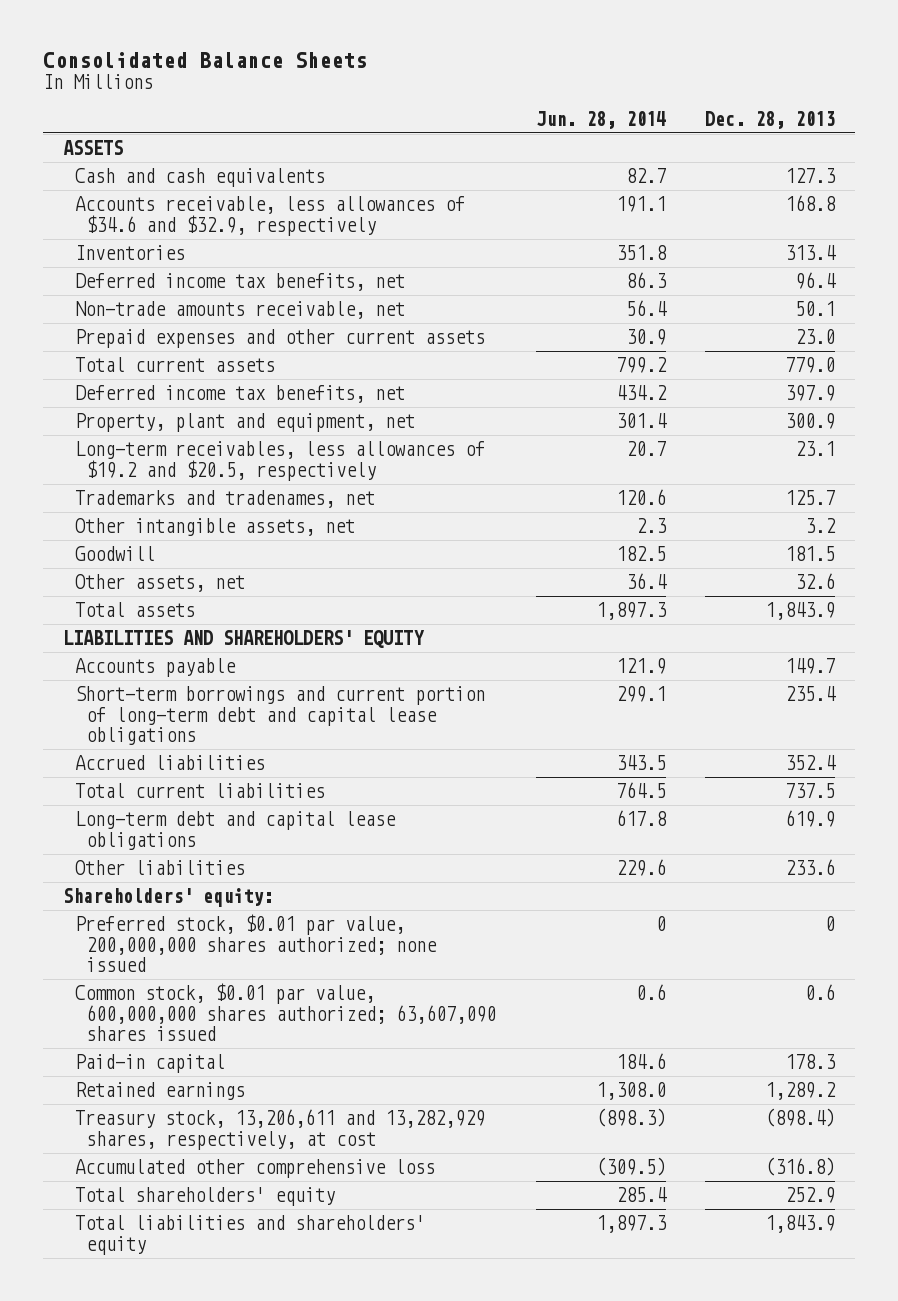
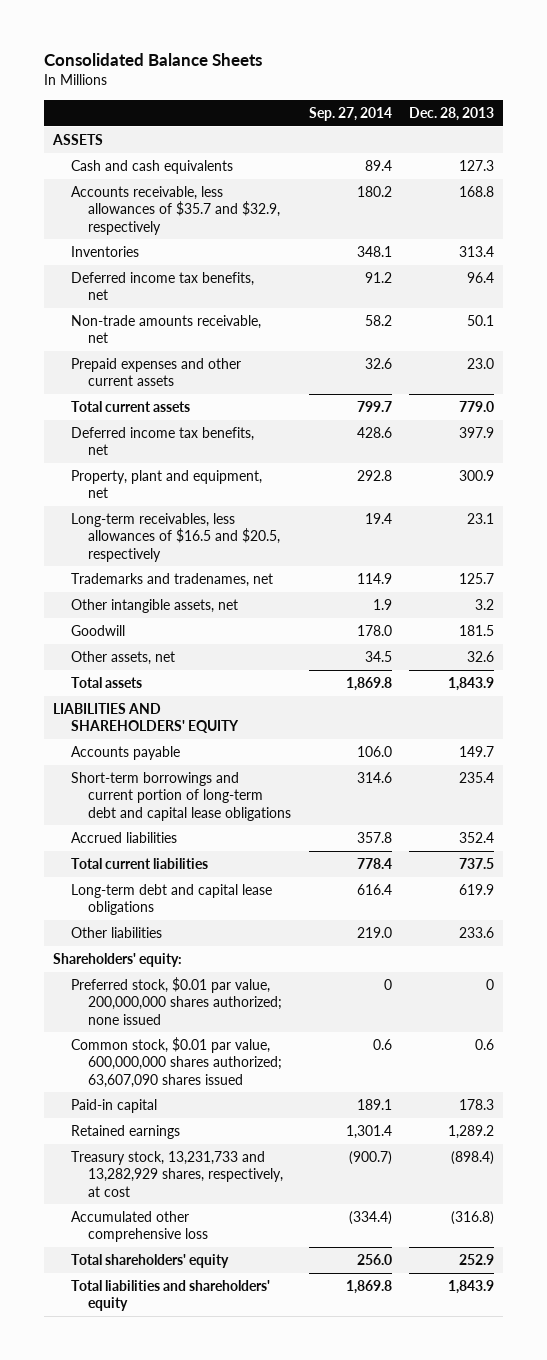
[535,110,666,129] Jun. 28, 2014 -> none
none -> [308,106,392,121] Sep. 27, 2014
[74,196,465,236] Accounts receivable, less allowances of $34.6 and $32.9, respectively -> [70,186,281,235] Accounts receivable, less allowances of $35.7 and $32.9, respectively
[74,441,485,481] Long-term receivables, less allowances of $19.2 and $20.5, respectively -> [70,513,281,562] Long-term receivables, less allowances of $16.5 and $20.5, respectively
[74,1109,485,1150] Treasury stock, 13,206,611 and 13,282,929 shares, respectively, at cost -> [70,1151,284,1197] Treasury stock, 13,231,733 and 13,282,929 shares, respectively, at cost

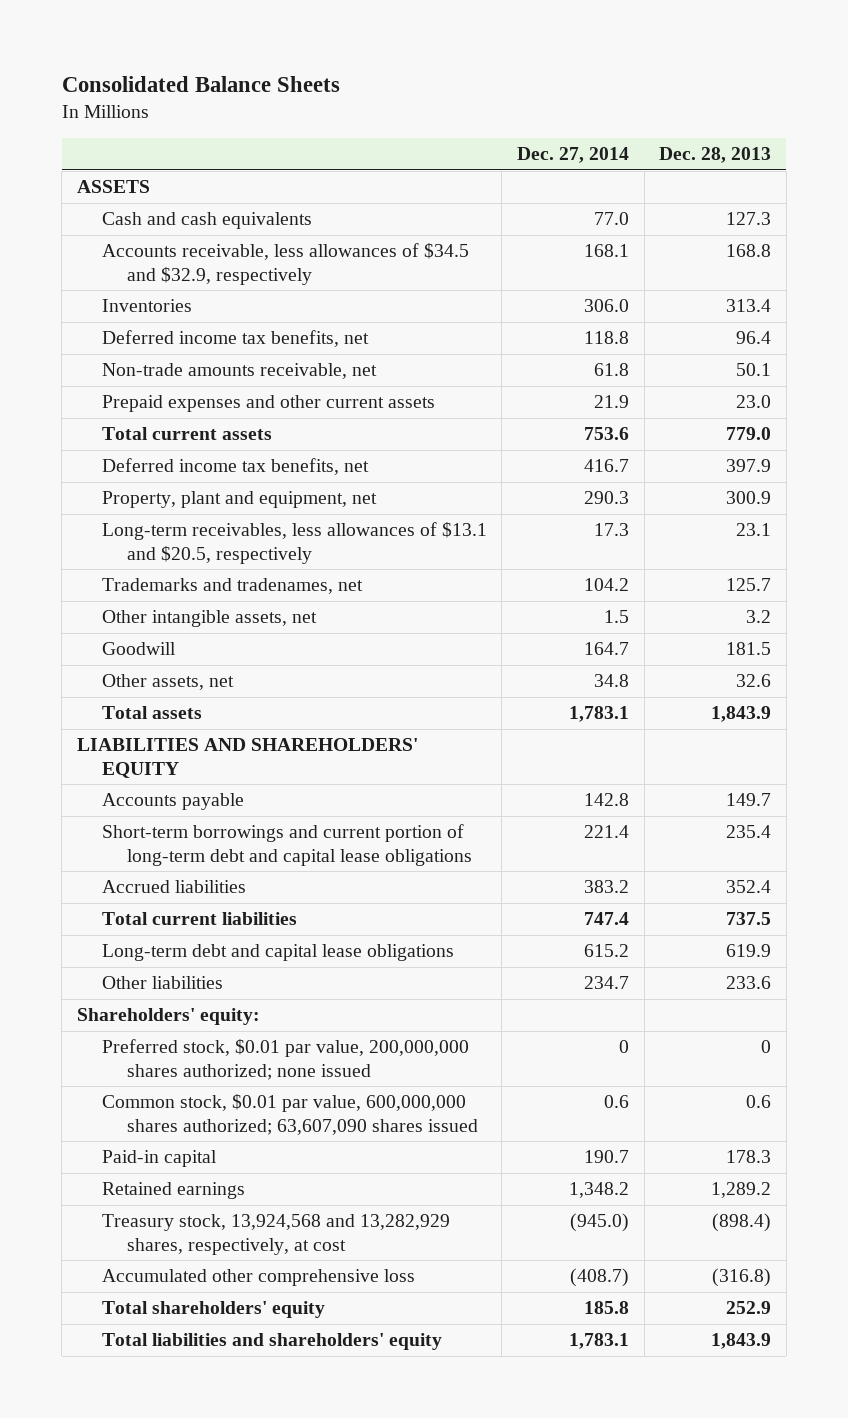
[308,106,392,121] Sep. 27, 2014 -> none
none -> [516,147,629,164] Dec. 27, 2014
[70,186,281,235] Accounts receivable, less allowances of $35.7 and $32.9, respectively -> [101,243,469,285] Accounts receivable, less allowances of $34.5 and $32.9, respectively
[70,513,281,562] Long-term receivables, less allowances of $16.5 and $20.5, respectively -> [101,522,487,564] Long-term receivables, less allowances of $13.1 and $20.5, respectively
[70,1151,284,1197] Treasury stock, 13,231,733 and 13,282,929 shares, respectively, at cost -> [101,1214,450,1255] Treasury stock, 13,924,568 and 13,282,929 shares, respectively, at cost

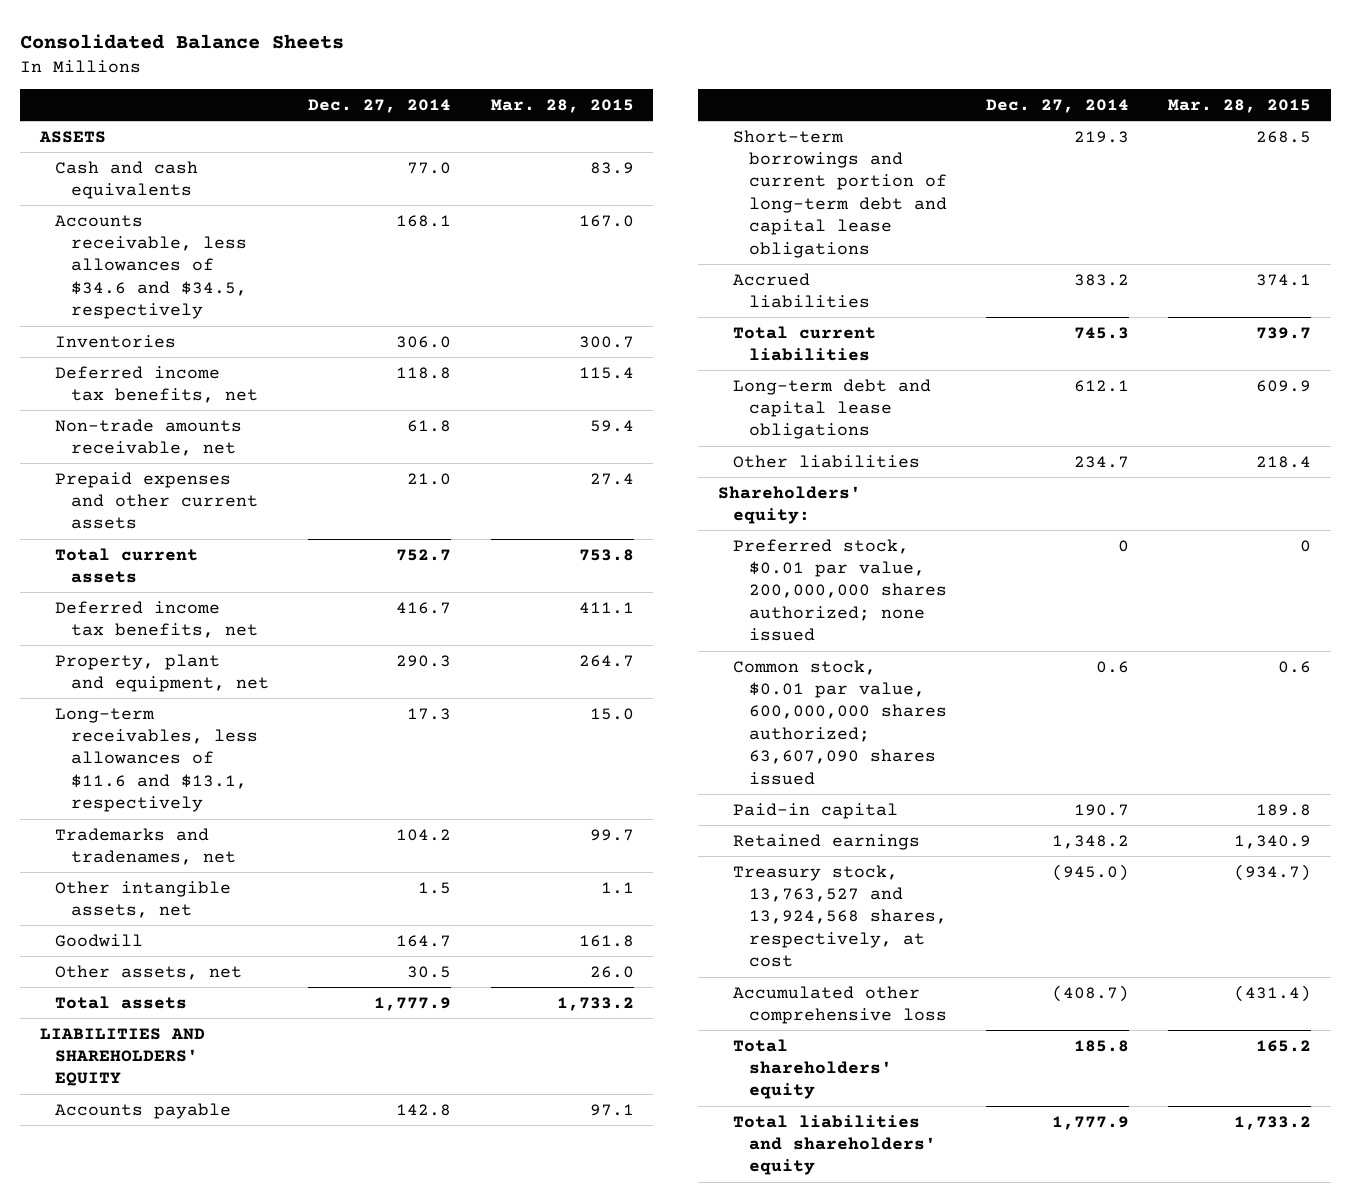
[659,147,772,164] Dec. 28, 2013 -> none
none -> [490,99,634,114] Mar. 28, 2015
[101,243,469,285] Accounts receivable, less allowances of $34.5 and $32.9, respectively -> [55,214,247,320] Accounts receivable, less allowances of $34.6 and $34.5, respectively
[593,395,629,409] 21.9 -> [407,472,452,485] 21.0
[583,427,629,441] 753.6 -> [396,548,452,561] 752.7
[101,522,487,564] Long-term receivables, less allowances of $13.1 and $20.5, respectively -> [55,707,258,813] Long-term receivables, less allowances of $11.6 and $13.1, respectively
[593,674,629,688] 34.8 -> [407,965,452,978] 30.5
[568,706,629,723] 1,783.1 -> [374,996,452,1011] 1,777.9
[583,825,629,839] 221.4 -> [1074,130,1130,143] 219.3
[583,912,629,926] 747.4 -> [1074,326,1130,339] 745.3
[583,944,629,958] 615.2 -> [1074,379,1130,392] 612.1
[101,1214,450,1255] Treasury stock, 13,924,568 and 13,282,929 shares, respectively, at cost -> [733,864,947,968] Treasury stock, 13,763,527 and 13,924,568 shares, respectively, at cost
[568,1333,629,1350] 1,783.1 -> [1052,1115,1130,1130] 1,777.9

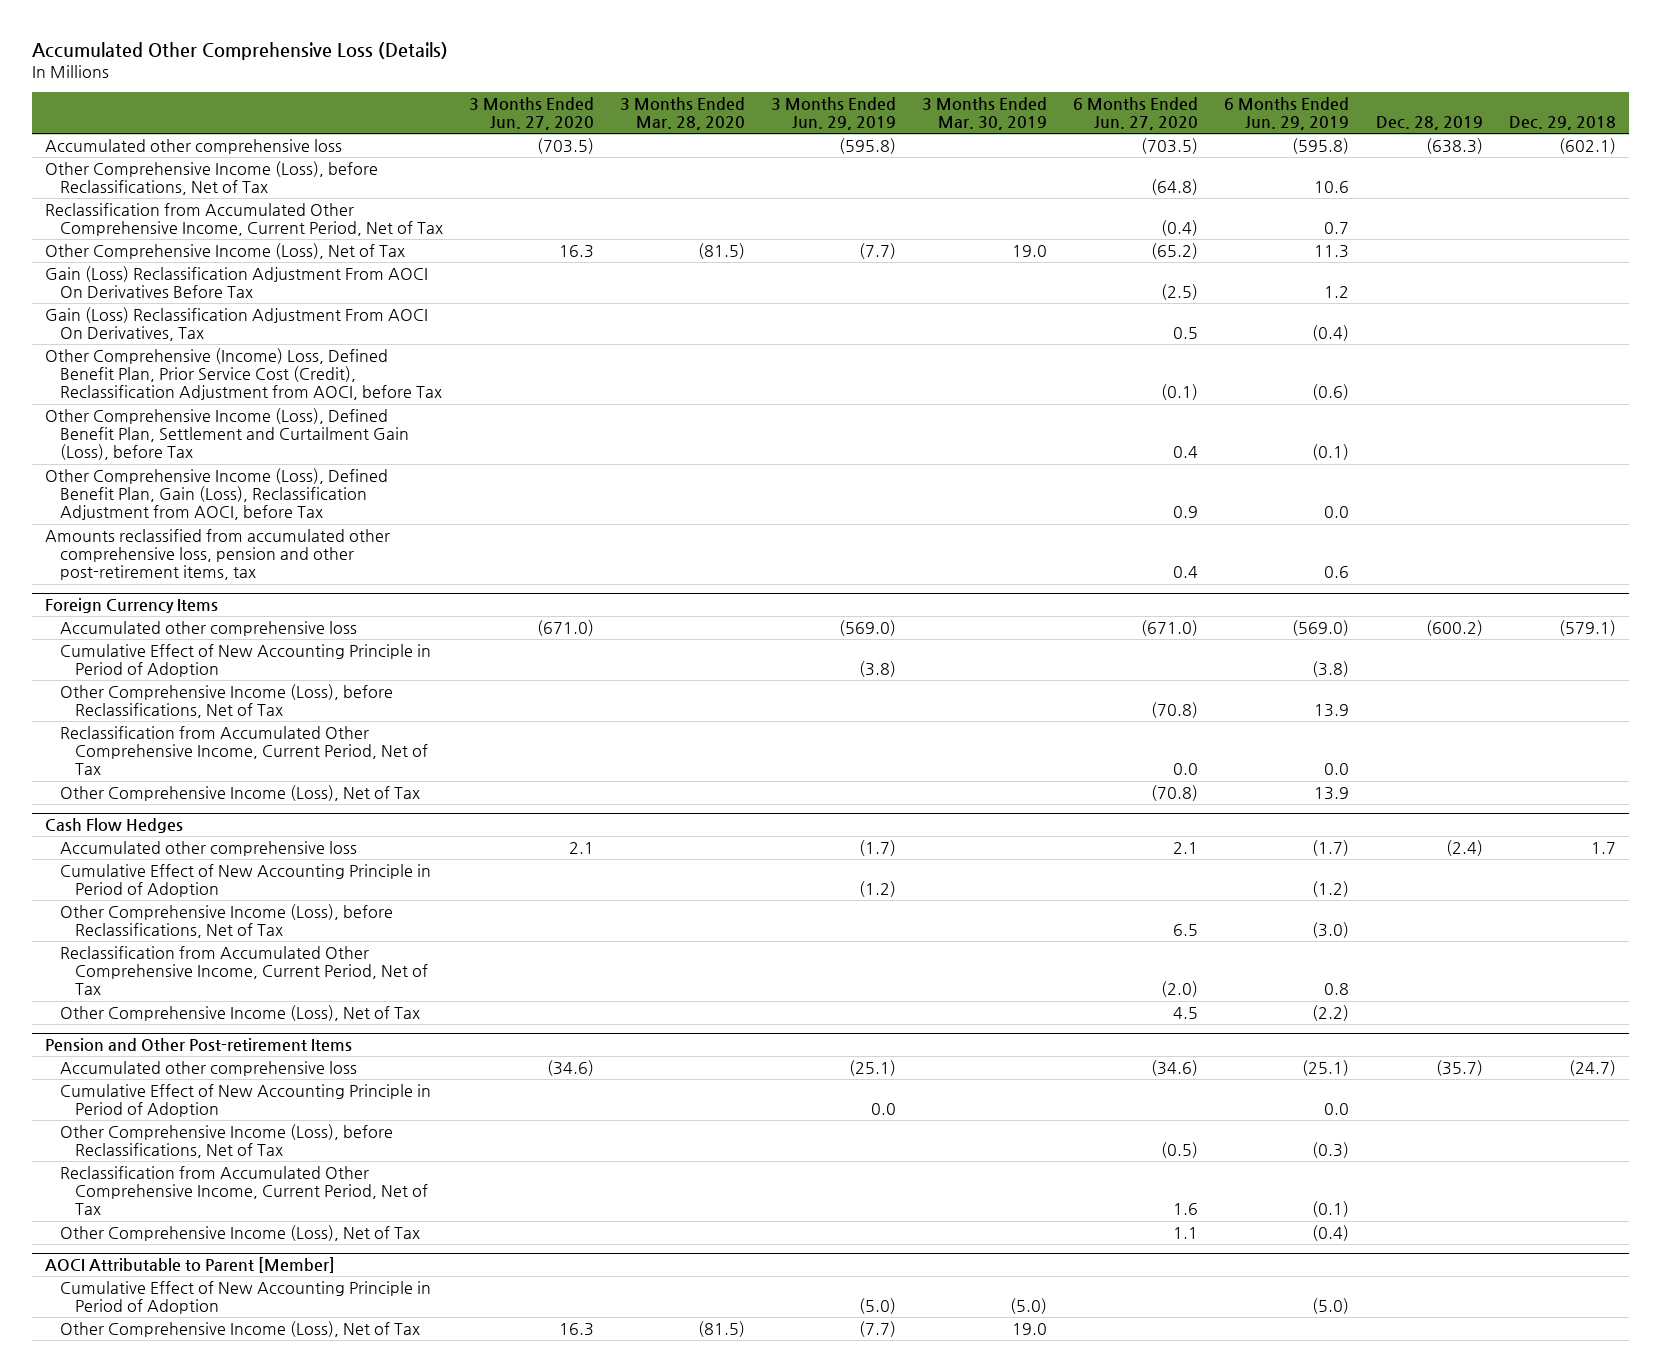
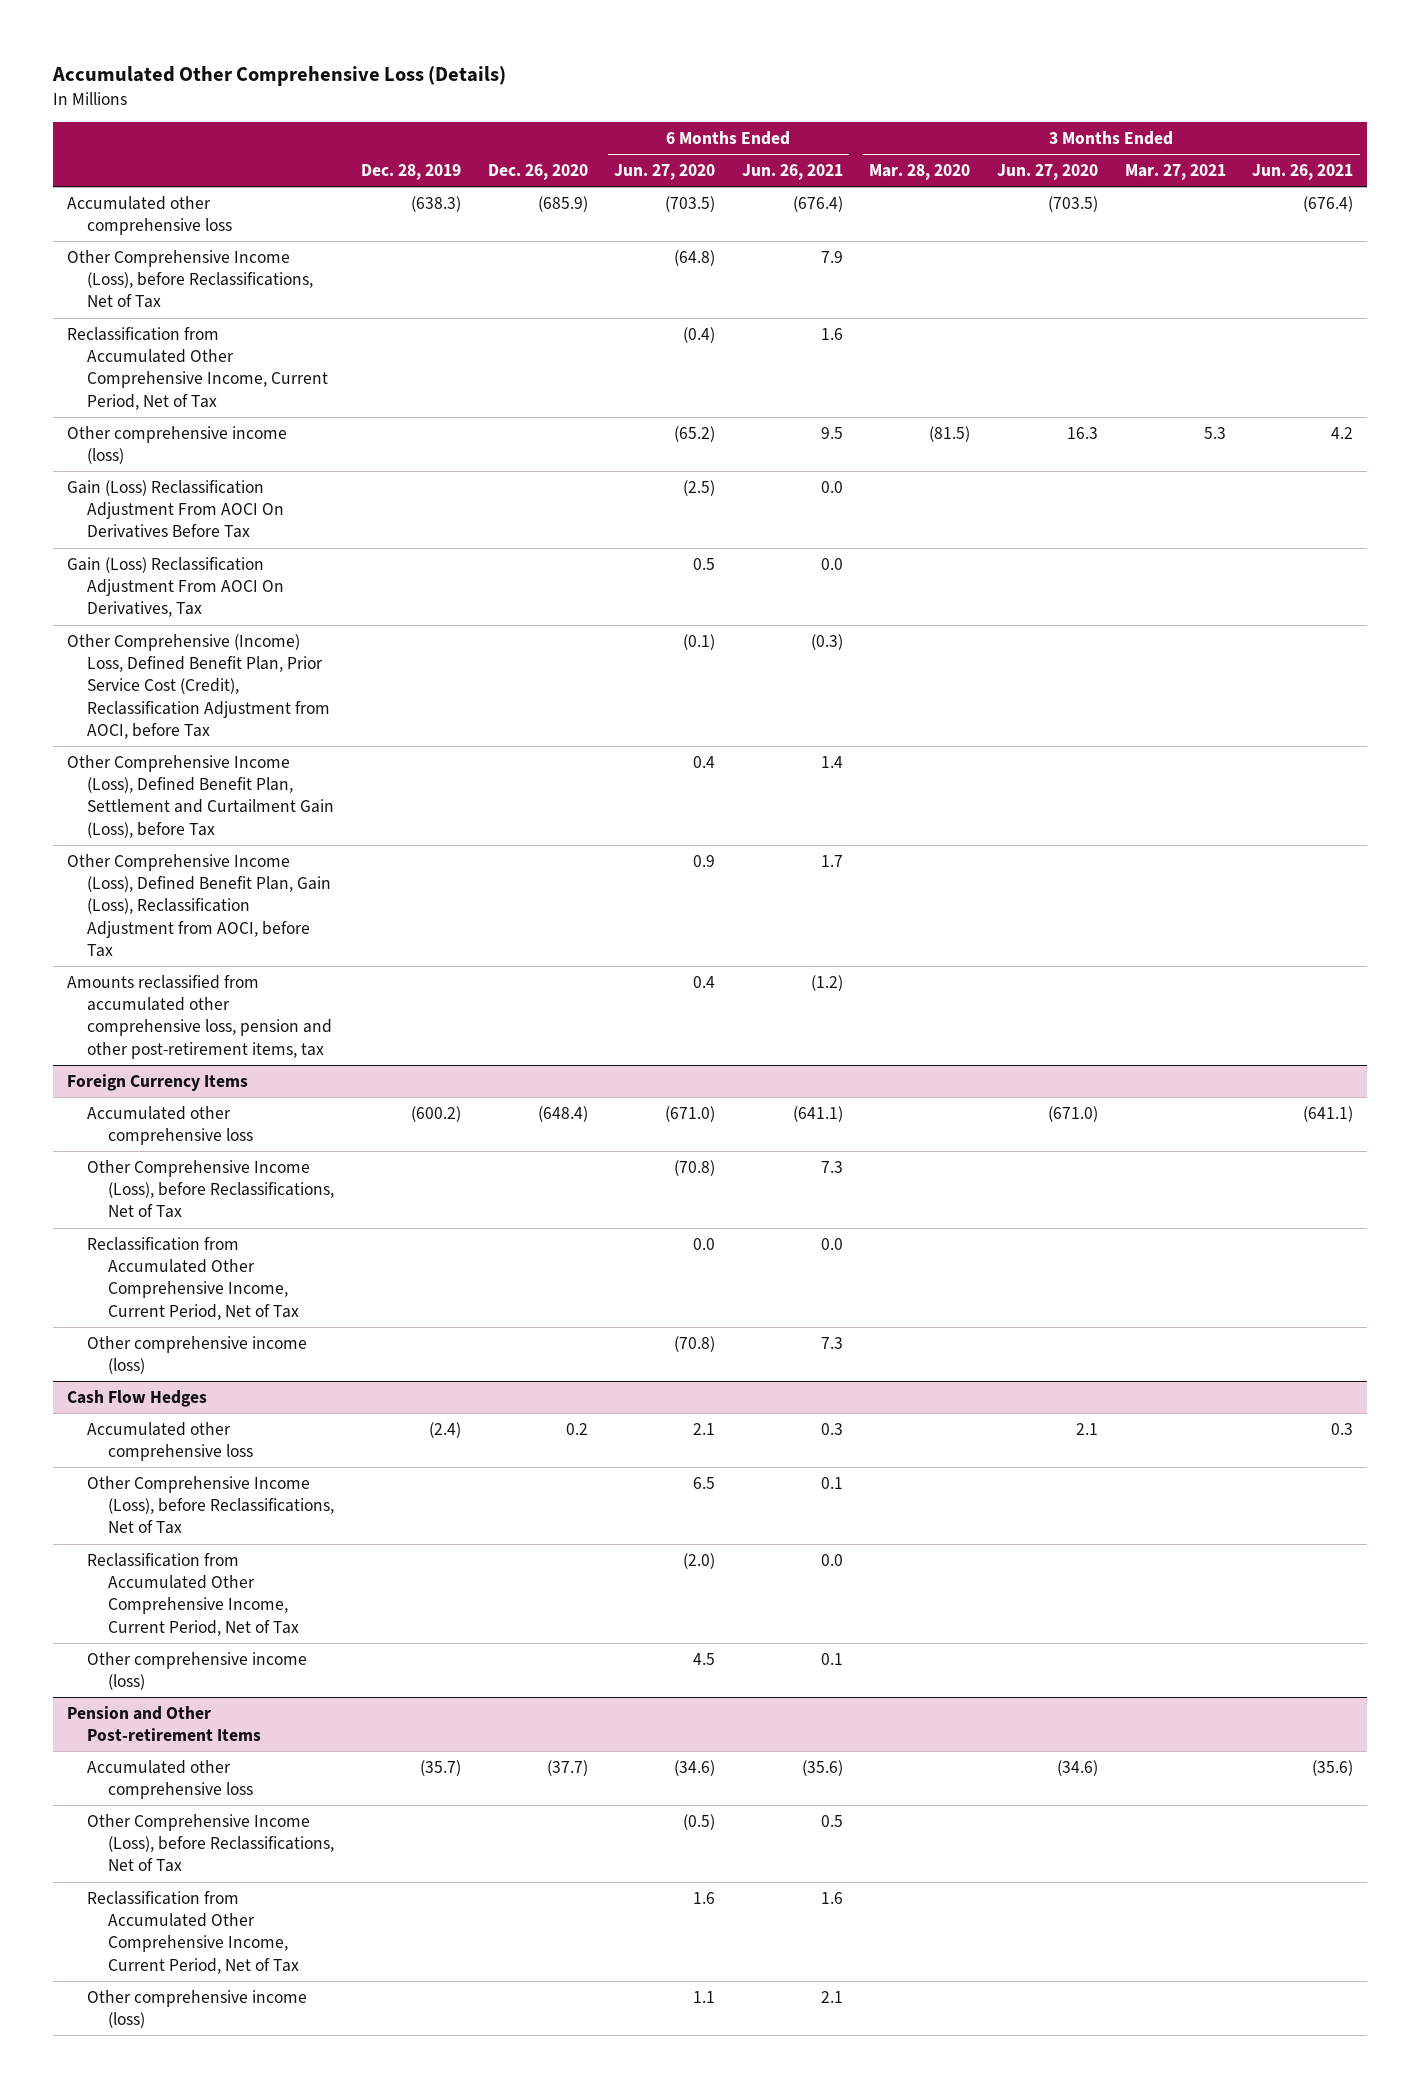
[771,96,897,131] 3 Months Ended Jun. 29, 2019 -> none
[922,96,1048,131] 3 Months Ended Mar. 30, 2019 -> none
[1224,96,1350,131] 6 Months Ended Jun. 29, 2019 -> none
[1508,116,1616,131] Dec. 29, 2018 -> none
none -> [487,163,588,180] Dec. 26, 2020
none -> [741,163,843,180] Jun. 26, 2021
none -> [1124,163,1226,180] Mar. 27, 2021
none -> [1252,163,1354,180] Jun. 26, 2021
[45,242,406,259] Other Comprehensive Income (Loss), Net of Tax -> [66,425,287,465] Other comprehensive income (loss)
[59,643,431,678] Cumulative Effect of New Accounting Principle in Period of Adoption -> none
[59,784,420,801] Other Comprehensive Income (Loss), Net of Tax -> [87,1335,308,1375] Other comprehensive income (loss)
[59,863,431,898] Cumulative Effect of New Accounting Principle in Period of Adoption -> none
[59,1004,420,1021] Other Comprehensive Income (Loss), Net of Tax -> [87,1651,308,1691] Other comprehensive income (loss)
[59,1083,431,1118] Cumulative Effect of New Accounting Principle in Period of Adoption -> none
[45,1256,336,1273] AOCI Attributable to Parent [Member] -> none
[59,1280,431,1315] Cumulative Effect of New Accounting Principle in Period of Adoption -> none
[59,1320,420,1337] Other Comprehensive Income (Loss), Net of Tax -> none
[59,1224,420,1241] Other Comprehensive Income (Loss), Net of Tax -> [87,1989,308,2029] Other comprehensive income (loss)

